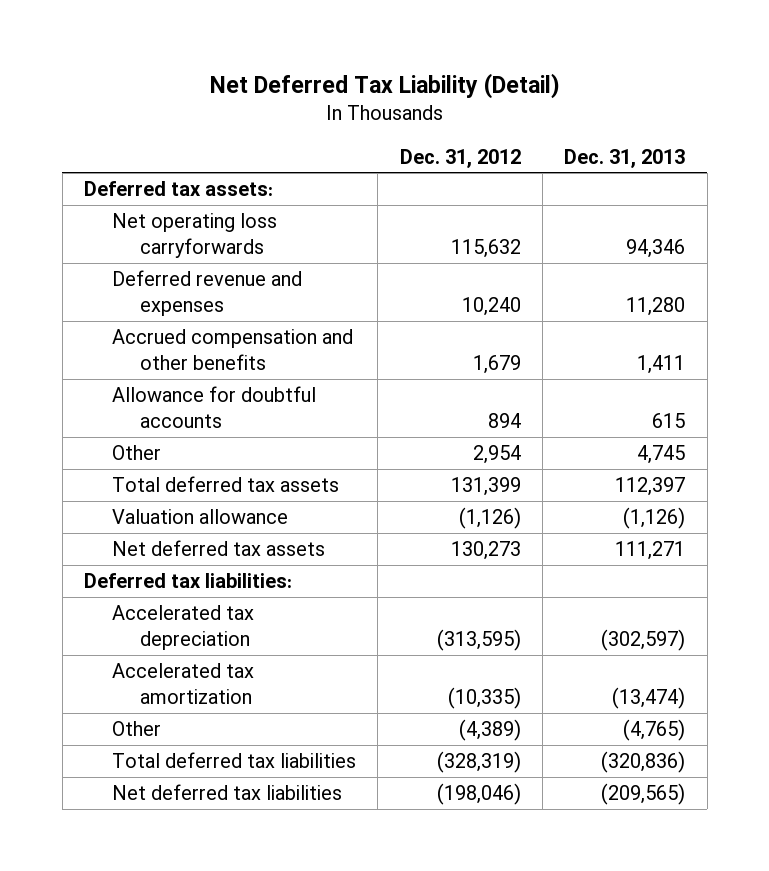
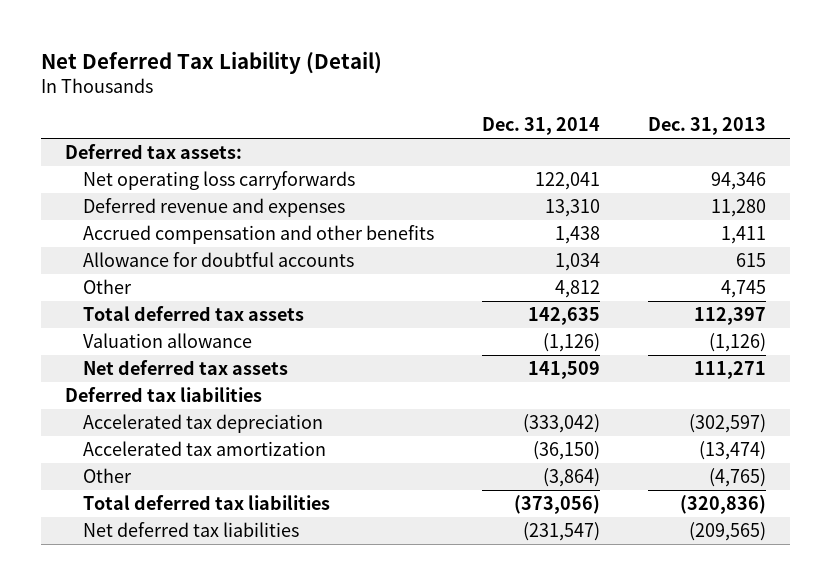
[399,148,521,168] Dec. 31, 2012 -> none
none -> [482,117,601,136] Dec. 31, 2014
[83,573,292,589] Deferred tax liabilities: -> [64,387,262,403] Deferred tax liabilities

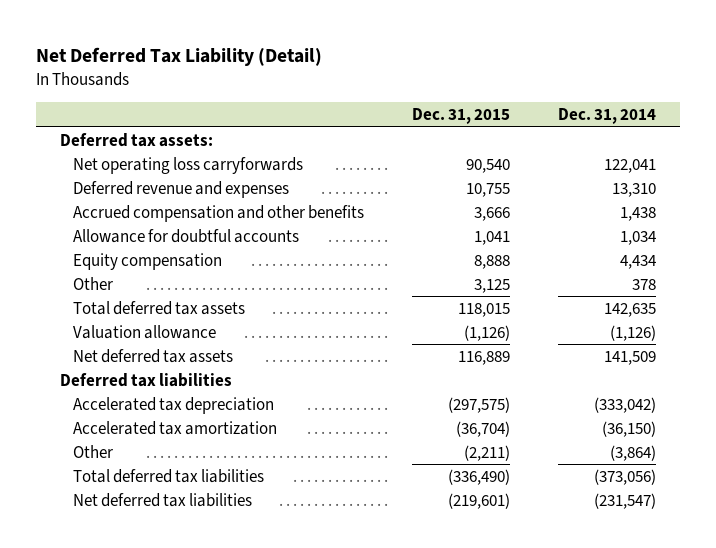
[648,117,767,136] Dec. 31, 2013 -> none
none -> [412,108,511,125] Dec. 31, 2015
none -> [73,252,223,270] Equity compensation
[555,280,601,299] 4,812 -> [632,278,657,290] 378

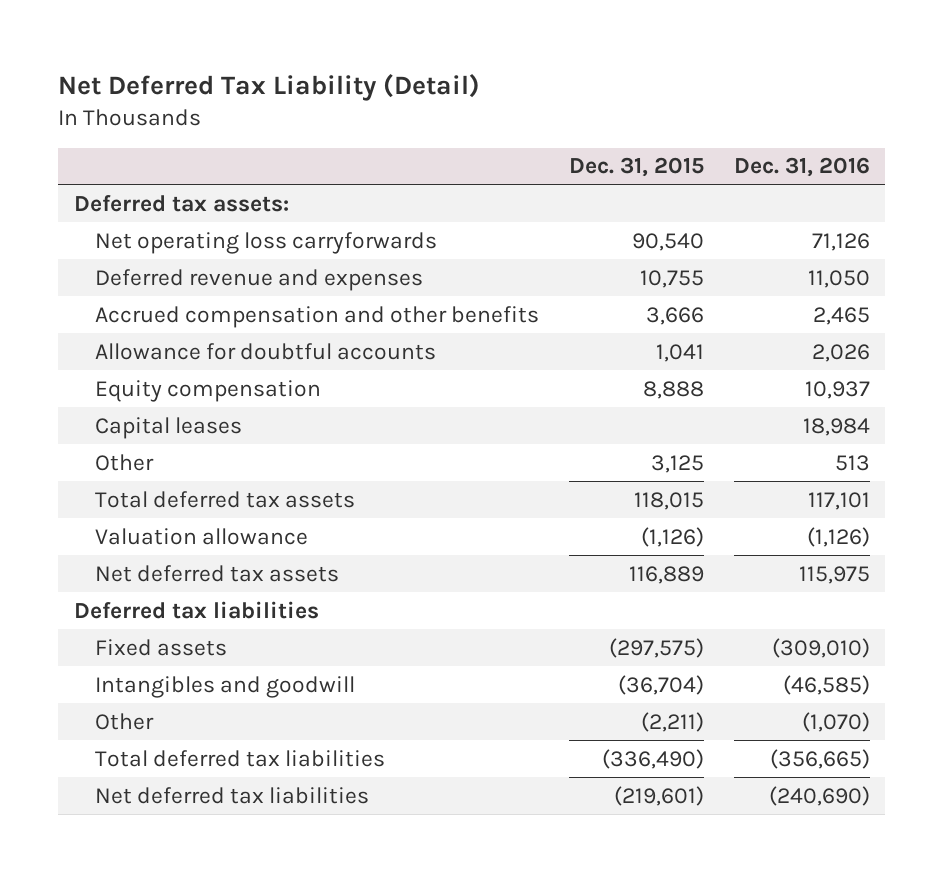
[558,108,657,125] Dec. 31, 2014 -> none
none -> [733,157,870,178] Dec. 31, 2016
none -> [94,416,242,439] Capital leases
[73,396,275,414] Accelerated tax depreciation -> [94,638,227,656] Fixed assets
[73,420,278,435] Accelerated tax amortization -> [94,675,355,698] Intangibles and goodwill

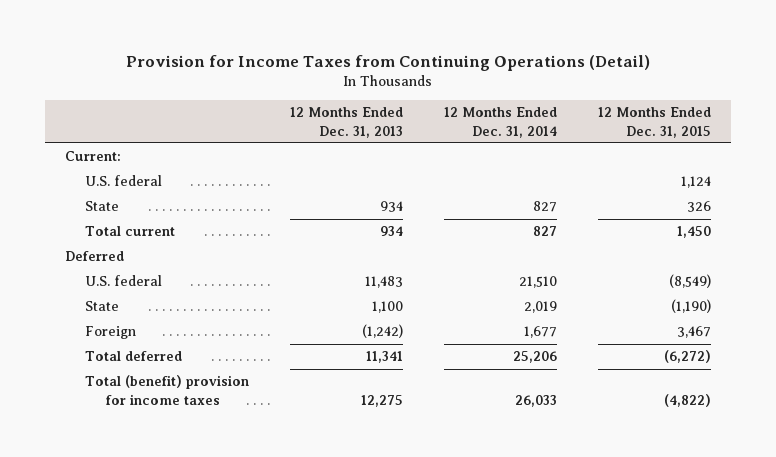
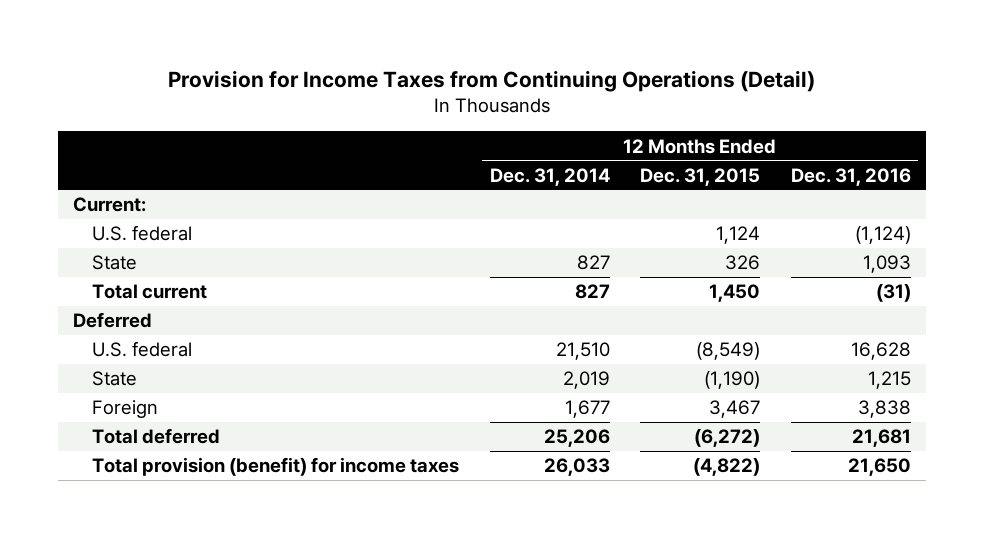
[290,107,404,138] 12 Months Ended Dec. 31, 2013 -> none
none -> [790,167,911,186] Dec. 31, 2016
[85,375,250,405] Total (benefit) provision for income taxes -> [92,457,460,477] Total provision (benefit) for income taxes

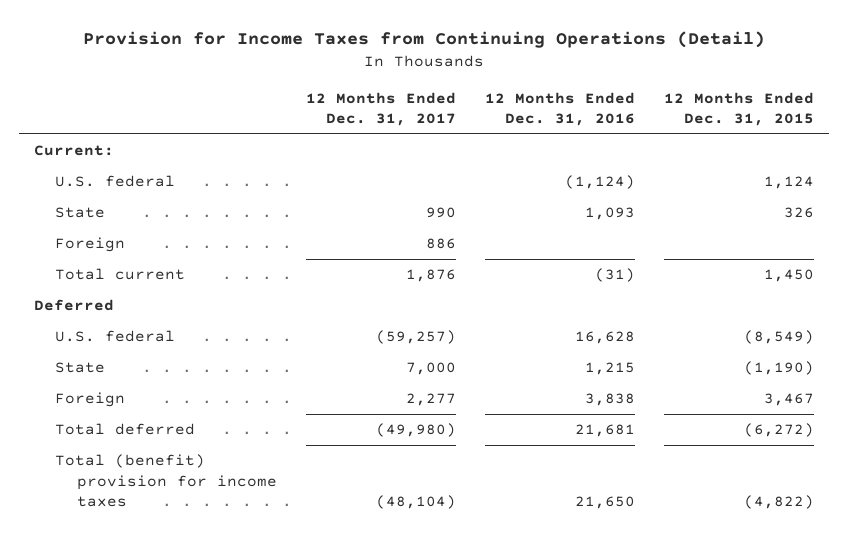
[489,167,610,186] Dec. 31, 2014 -> none
none -> [306,91,457,126] 12 Months Ended Dec. 31, 2017
none -> [55,237,126,253] Foreign
[92,457,460,477] Total provision (benefit) for income taxes -> [55,454,277,507] Total (benefit) provision for income taxes

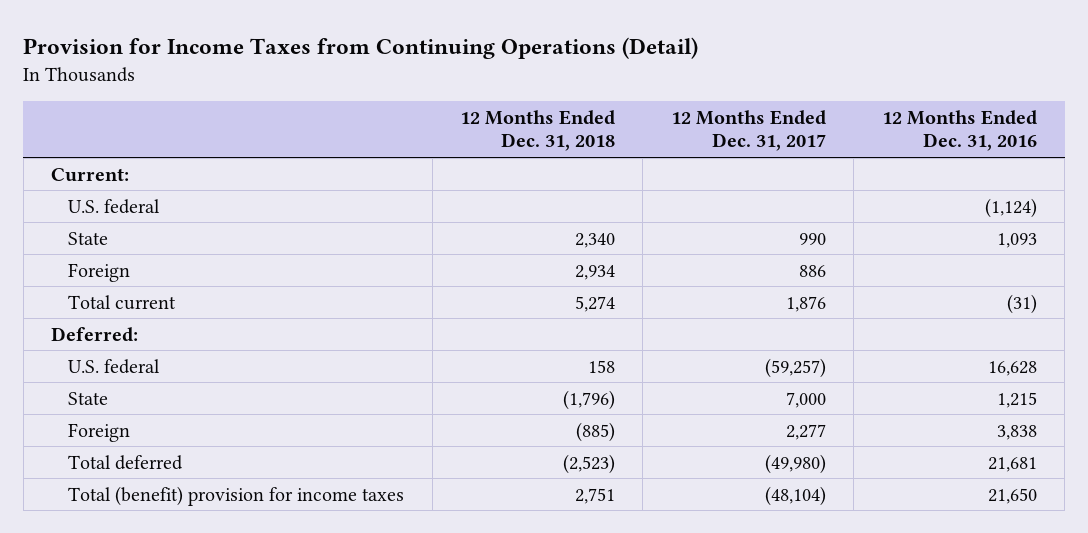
[664,91,815,126] 12 Months Ended Dec. 31, 2015 -> none
none -> [459,109,615,152] 12 Months Ended Dec. 31, 2018
[33,299,114,312] Deferred -> [50,326,138,342] Deferred:

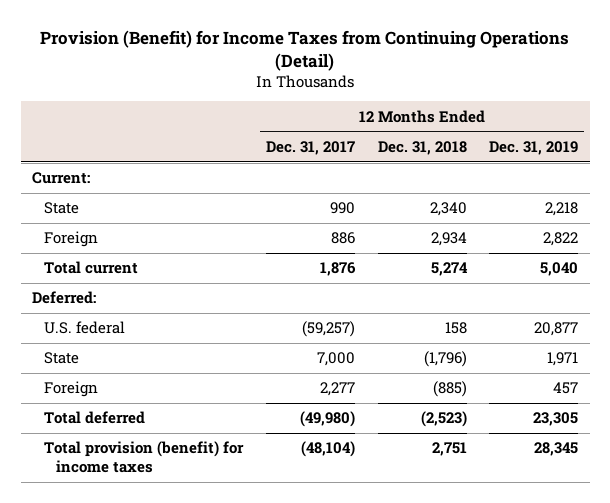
[23,37,699,60] Provision for Income Taxes from Continuing Operations (Detail) -> [40,29,570,71] Provision (Benefit) for Income Taxes from Continuing Operations (Detail)
[881,109,1037,152] 12 Months Ended Dec. 31, 2016 -> none
none -> [489,140,579,155] Dec. 31, 2019
[68,198,161,214] U.S. federal -> none
[68,485,405,506] Total (benefit) provision for income taxes -> [44,441,245,474] Total provision (benefit) for income taxes

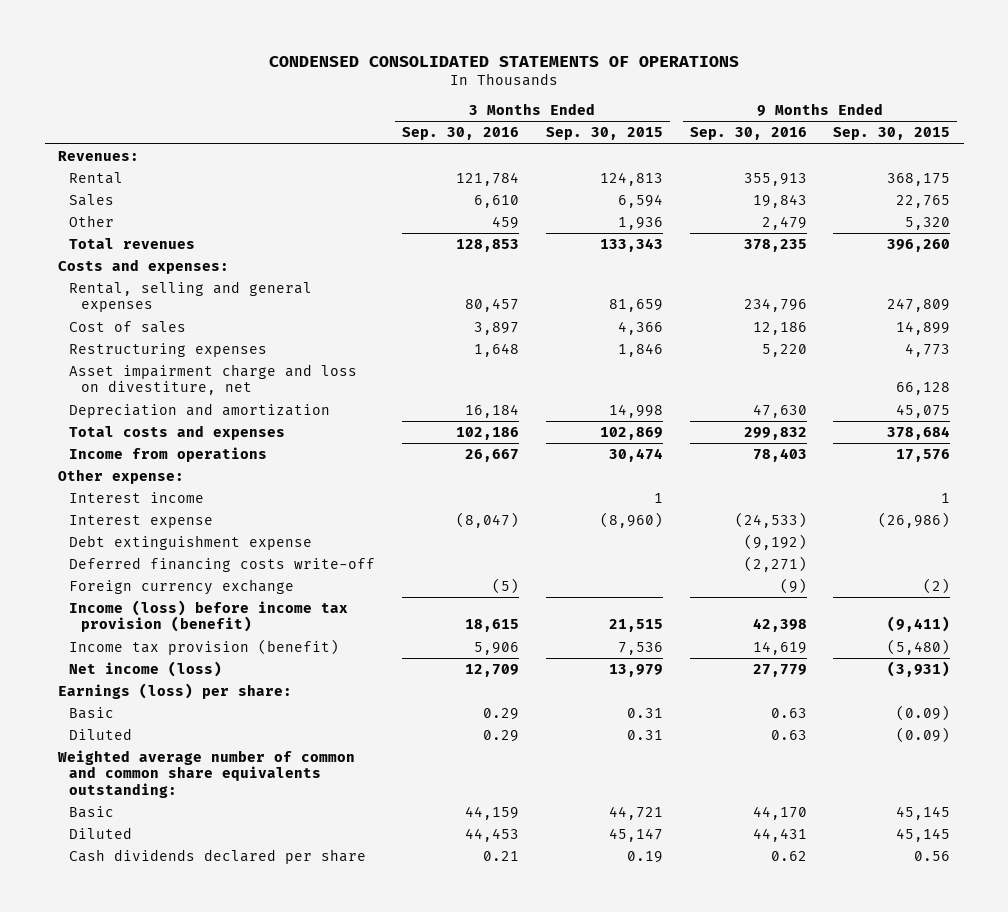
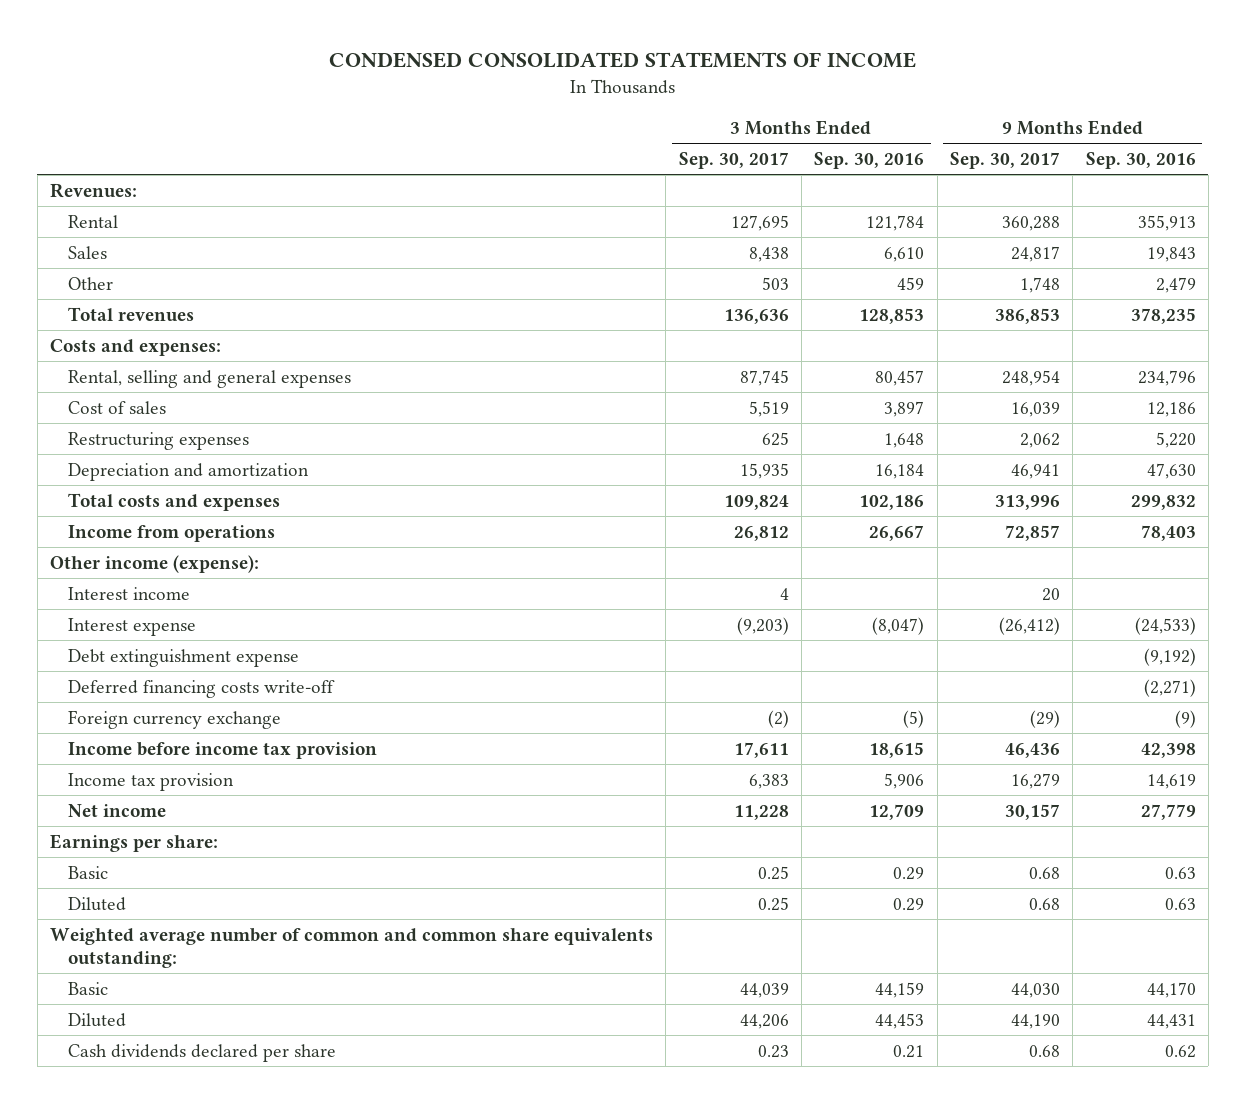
[269,55,740,67] CONDENSED CONSOLIDATED STATEMENTS OF OPERATIONS -> [328,51,916,68] CONDENSED CONSOLIDATED STATEMENTS OF INCOME
[545,127,663,141] Sep. 30, 2015 -> none
[833,127,951,141] Sep. 30, 2015 -> none
none -> [678,151,789,169] Sep. 30, 2017
none -> [949,151,1060,169] Sep. 30, 2017
[69,363,358,396] Asset impairment charge and loss on divestiture, net -> none
[58,468,185,484] Other expense: -> [49,554,259,573] Other income (expense):
[69,599,349,633] Income (loss) before income tax provision (benefit) -> [68,741,378,759] Income before income tax provision
[69,638,340,655] Income tax provision (benefit) -> [68,772,235,791] Income tax provision
[69,660,223,677] Net income (loss) -> [68,803,167,817] Net income
[58,682,293,699] Earnings (loss) per share: -> [49,833,218,852] Earnings per share:

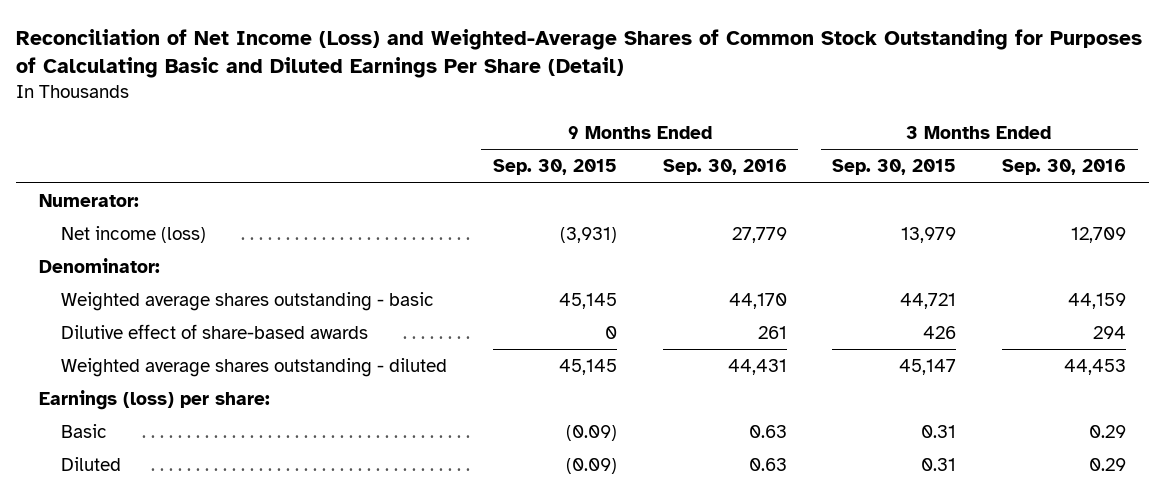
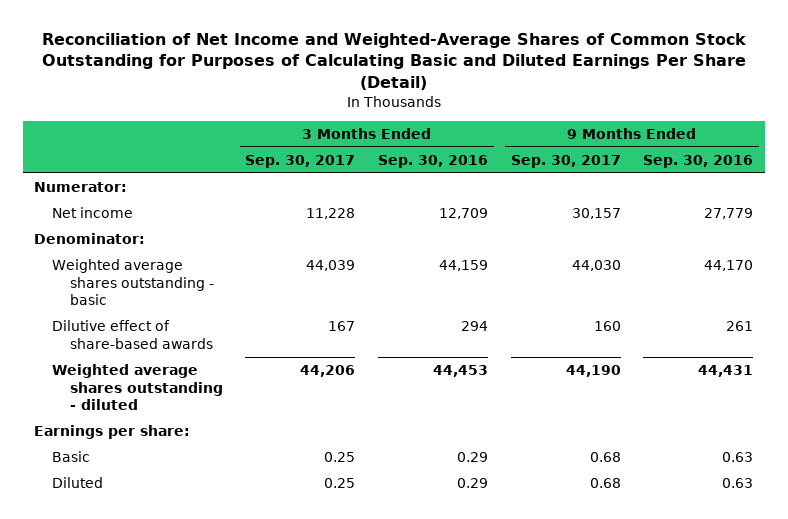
[16,28,1143,79] Reconciliation of Net Income (Loss) and Weighted-Average Shares of Common Stock Outstanding for Purposes of Calculating Basic and Diluted Earnings Per Share (Detail) -> [41,32,746,91] Reconciliation of Net Income and Weighted-Average Shares of Common Stock Outstanding for Purposes of Calculating Basic and Diluted Earnings Per Share (Detail)
[492,159,617,176] Sep. 30, 2015 -> none
[832,159,957,176] Sep. 30, 2015 -> none
none -> [245,154,356,168] Sep. 30, 2017
none -> [510,154,621,168] Sep. 30, 2017
[60,225,206,243] Net income (loss) -> [51,207,133,219] Net income
[39,389,271,410] Earnings (loss) per share: -> [34,425,191,440] Earnings per share:

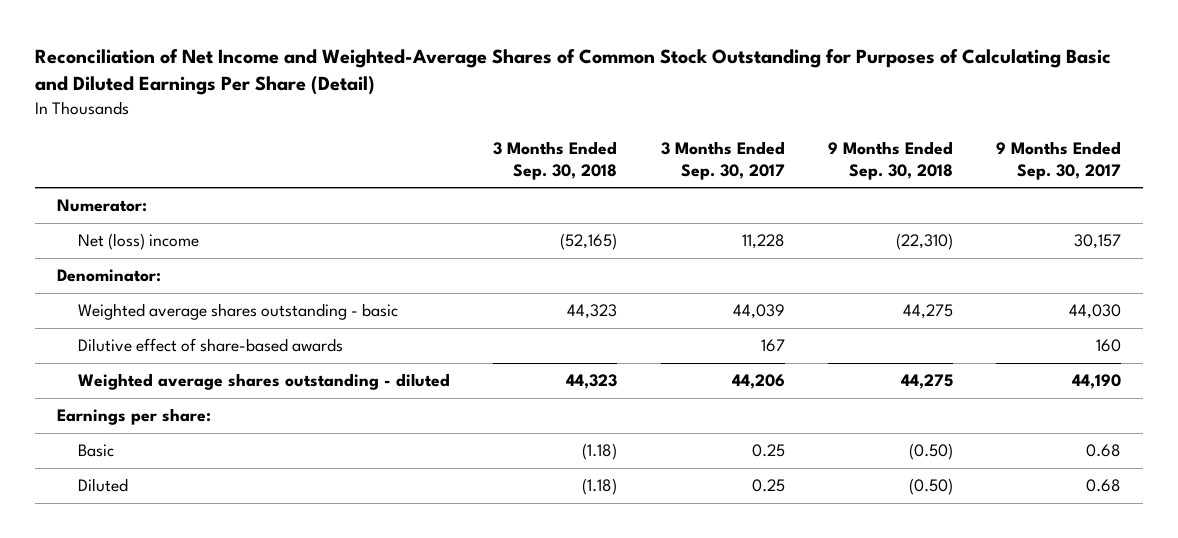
[378,154,489,168] Sep. 30, 2016 -> none
[643,154,754,168] Sep. 30, 2016 -> none
none -> [493,141,618,180] 3 Months Ended Sep. 30, 2018
none -> [827,141,953,180] 9 Months Ended Sep. 30, 2018
[51,207,133,219] Net income -> [78,233,200,251] Net (loss) income

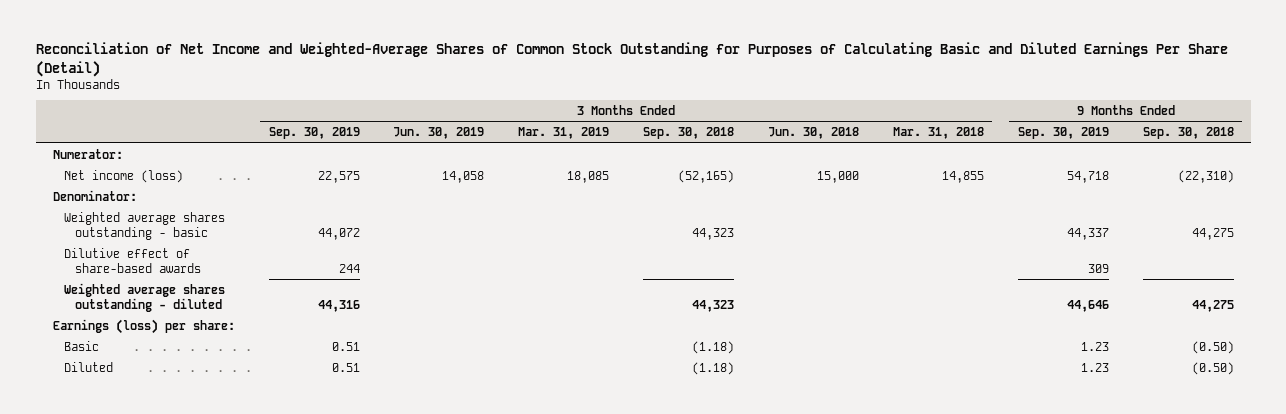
[660,141,785,180] 3 Months Ended Sep. 30, 2017 -> none
[995,141,1121,180] 9 Months Ended Sep. 30, 2017 -> none
none -> [268,127,360,140] Sep. 30, 2019
none -> [393,127,485,140] Jun. 30, 2019
none -> [518,127,610,140] Mar. 31, 2019
none -> [768,127,860,140] Jun. 30, 2018
none -> [892,127,984,140] Mar. 31, 2018
none -> [1017,127,1109,140] Sep. 30, 2019
[78,233,200,251] Net (loss) income -> [63,169,183,183] Net income (loss)
[56,408,211,426] Earnings per share: -> [52,318,235,334] Earnings (loss) per share:

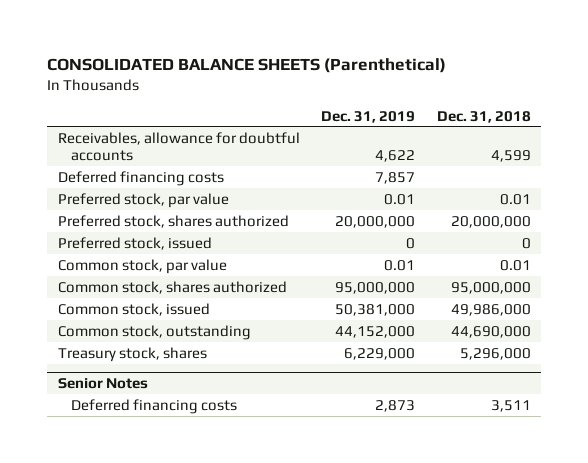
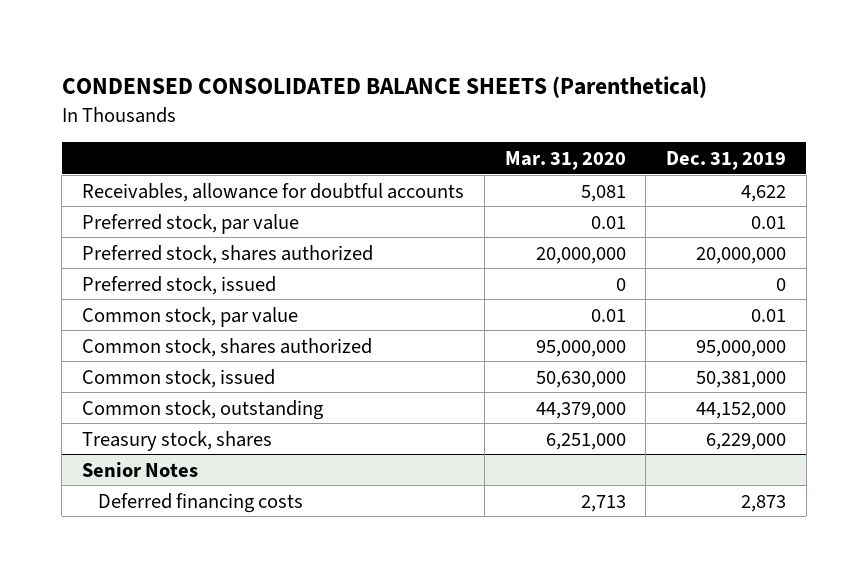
[47,58,447,74] CONSOLIDATED BALANCE SHEETS (Parenthetical) -> [61,75,707,98] CONDENSED CONSOLIDATED BALANCE SHEETS (Parenthetical)
[436,110,531,123] Dec. 31, 2018 -> none
none -> [504,150,626,170] Mar. 31, 2020
[57,170,224,186] Deferred financing costs -> none

